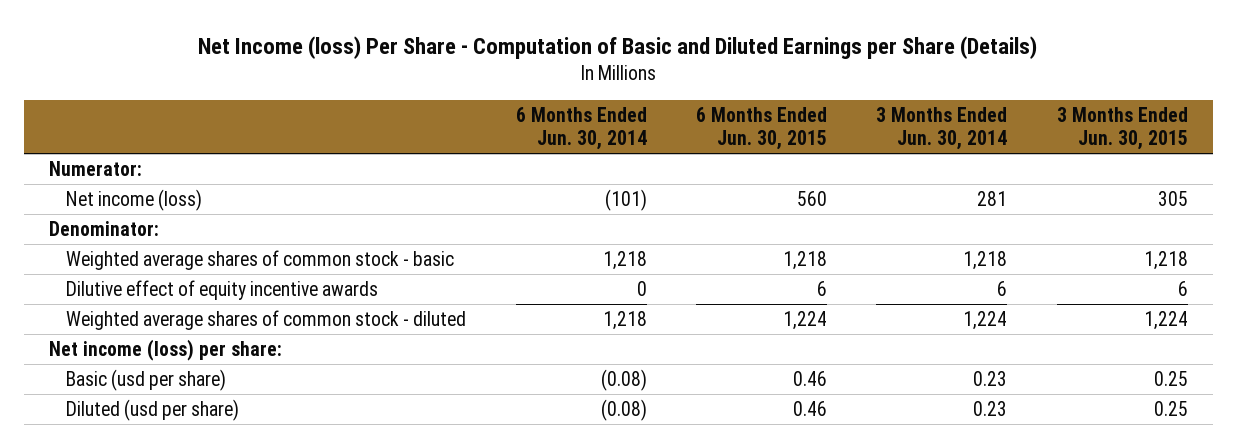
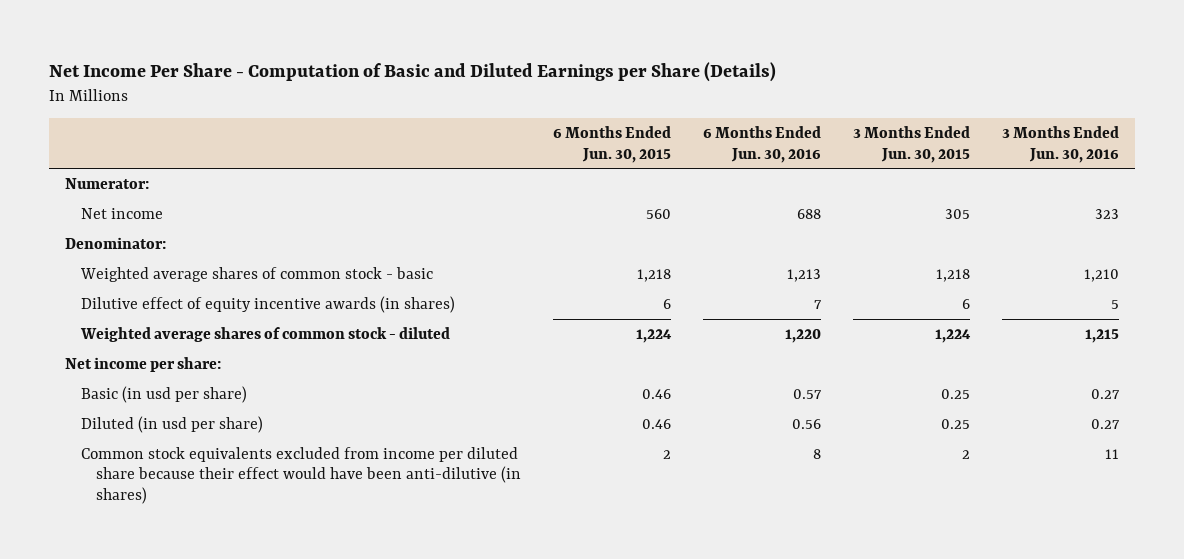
[198,36,1038,60] Net Income (loss) Per Share - Computation of Basic and Diluted Earnings per Share (Details) -> [49,61,777,82] Net Income Per Share - Computation of Basic and Diluted Earnings per Share (Details)
[515,106,647,150] 6 Months Ended Jun. 30, 2014 -> none
[876,106,1008,150] 3 Months Ended Jun. 30, 2014 -> none
none -> [702,126,821,163] 6 Months Ended Jun. 30, 2016
none -> [1001,126,1119,163] 3 Months Ended Jun. 30, 2016
[66,189,203,212] Net income (loss) -> [80,207,163,219] Net income
[66,280,379,301] Dilutive effect of equity incentive awards -> [80,295,455,313] Dilutive effect of equity incentive awards (in shares)
[48,339,282,362] Net income (loss) per share: -> [65,356,222,372] Net income per share:
[66,369,227,392] Basic (usd per share) -> [80,385,247,403] Basic (in usd per share)
[66,399,240,422] Diluted (usd per share) -> [80,415,263,433] Diluted (in usd per share)
none -> [80,446,522,504] Common stock equivalents excluded from income per diluted share because their effect would have been anti-dilutive (in shares)

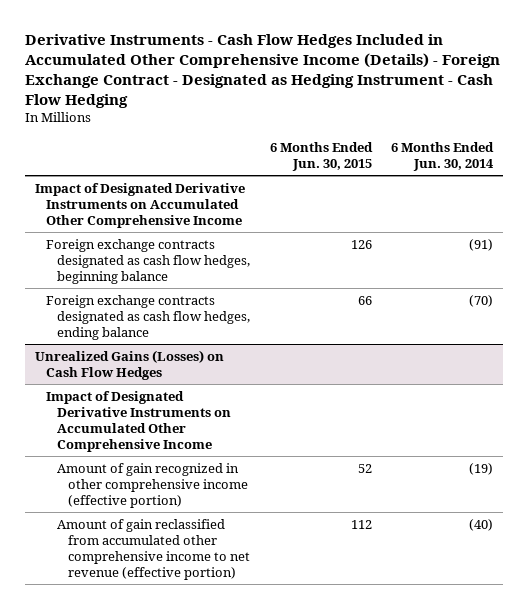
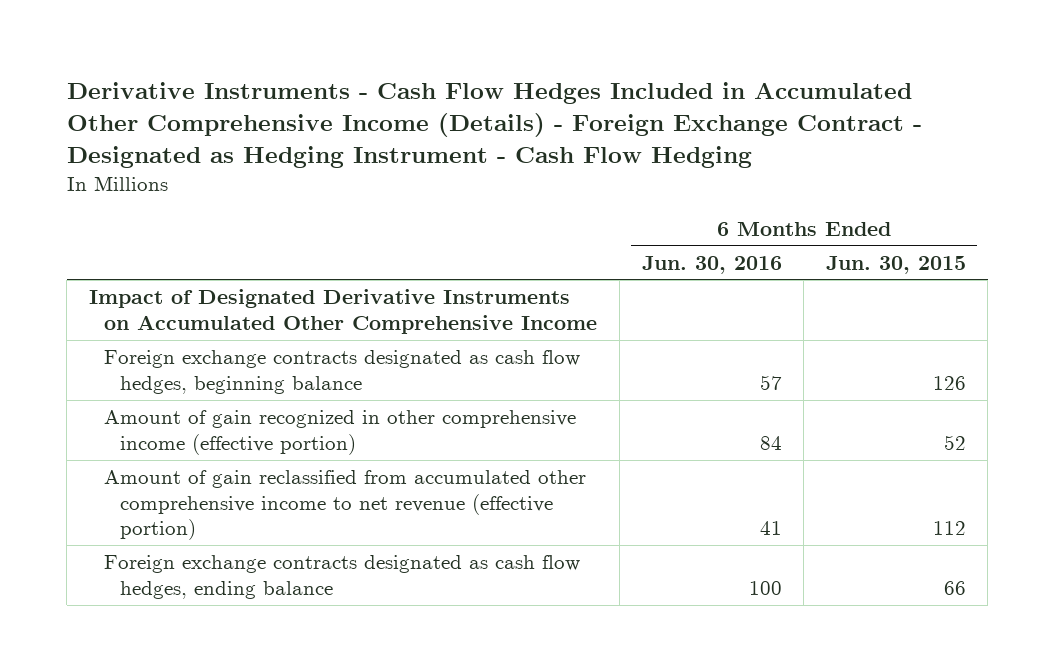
[391,141,495,171] 6 Months Ended Jun. 30, 2014 -> none
none -> [641,255,782,274] Jun. 30, 2016
[34,349,224,380] Unrealized Gains (Losses) on Cash Flow Hedges -> none
[45,390,232,452] Impact of Designated Derivative Instruments on Accumulated Other Comprehensive Income -> none
[45,294,251,340] Foreign exchange contracts designated as cash flow hedges, ending balance -> [104,555,581,599] Foreign exchange contracts designated as cash flow hedges, ending balance

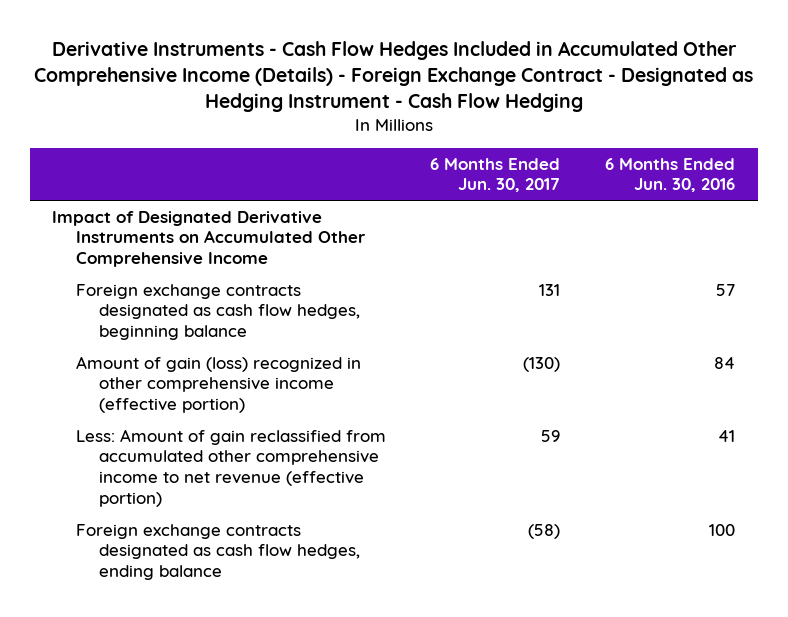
[825,255,966,274] Jun. 30, 2015 -> none
none -> [430,157,561,193] 6 Months Ended Jun. 30, 2017
[104,410,577,455] Amount of gain recognized in other comprehensive income (effective portion) -> [75,355,361,414] Amount of gain (loss) recognized in other comprehensive income (effective portion)
[104,470,587,541] Amount of gain reclassified from accumulated other comprehensive income to net revenue (effective portion) -> [75,428,386,507] Less: Amount of gain reclassified from accumulated other comprehensive income to net revenue (effective portion)

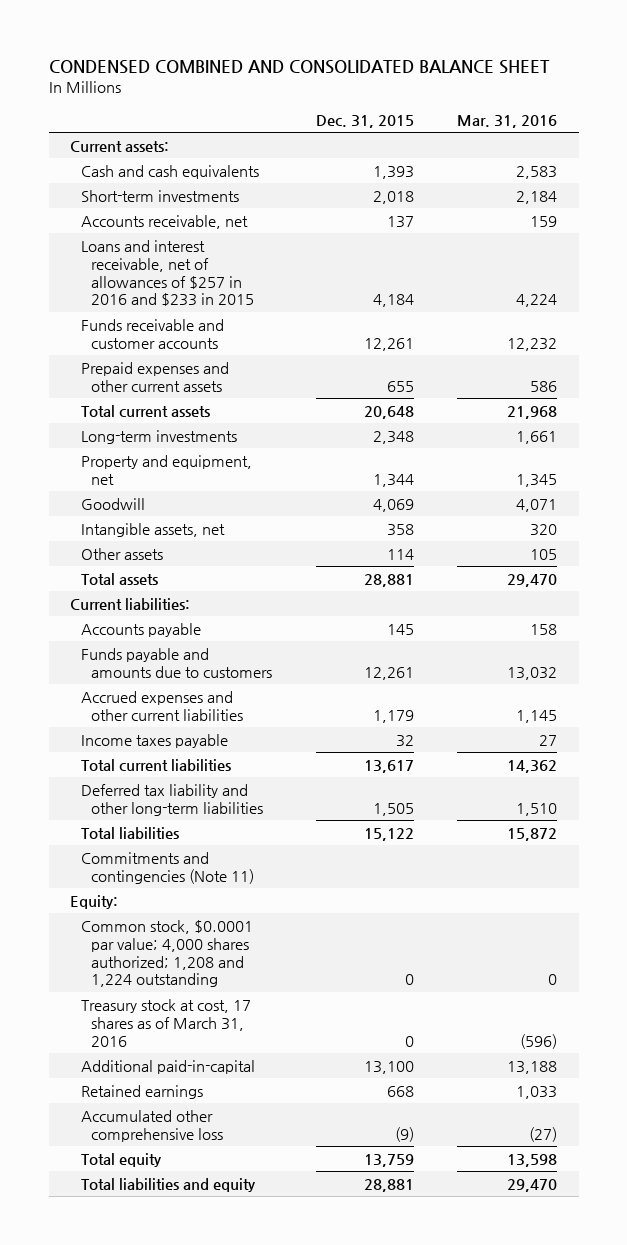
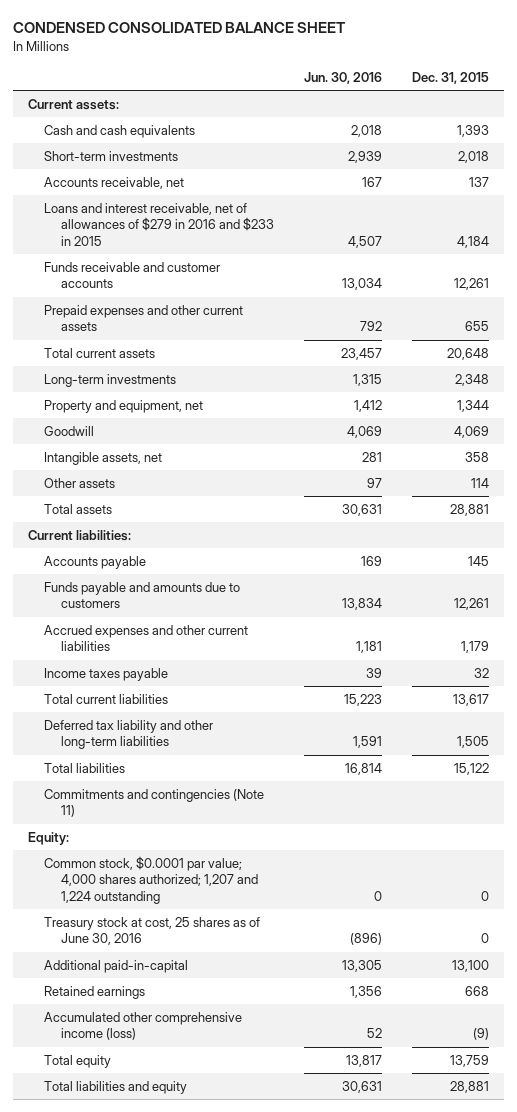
[48,59,550,74] CONDENSED COMBINED AND CONSOLIDATED BALANCE SHEET -> [12,21,346,33] CONDENSED CONSOLIDATED BALANCE SHEET
[456,114,557,128] Mar. 31, 2016 -> none
none -> [303,71,382,84] Jun. 30, 2016
[80,239,255,307] Loans and interest receivable, net of allowances of $257 in 2016 and $233 in 2015 -> [44,202,274,246] Loans and interest receivable, net of allowances of $279 in 2016 and $233 in 2015
[80,919,253,988] Common stock, $0.0001 par value; 4,000 shares authorized; 1,208 and 1,224 outstanding -> [44,855,258,904] Common stock, $0.0001 par value; 4,000 shares authorized; 1,207 and 1,224 outstanding
[80,998,251,1047] Treasury stock at cost, 17 shares as of March 31, 2016 -> [44,916,261,946] Treasury stock at cost, 25 shares as of June 30, 2016
[80,1109,224,1142] Accumulated other comprehensive loss -> [44,1011,243,1041] Accumulated other comprehensive income (loss)

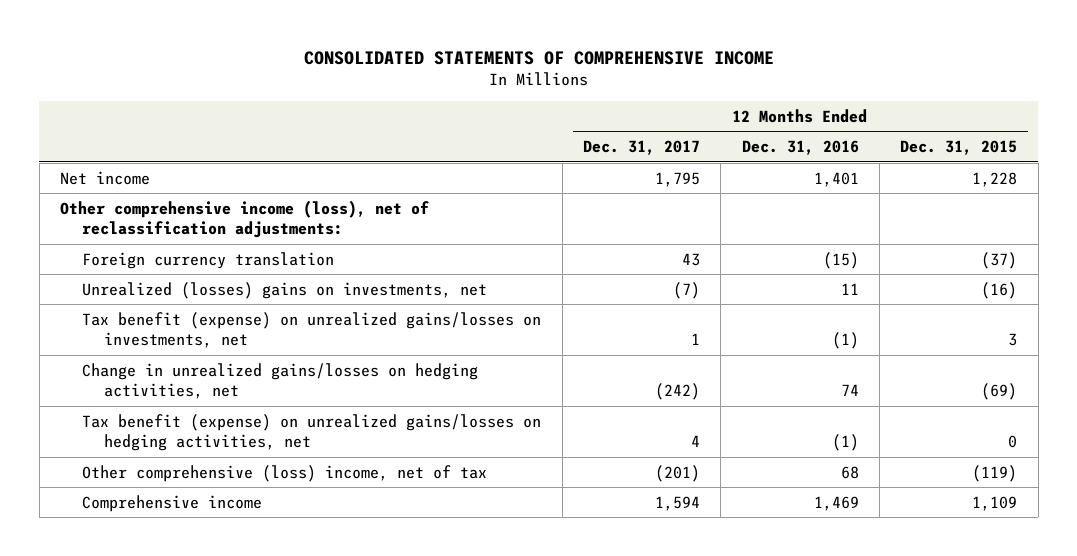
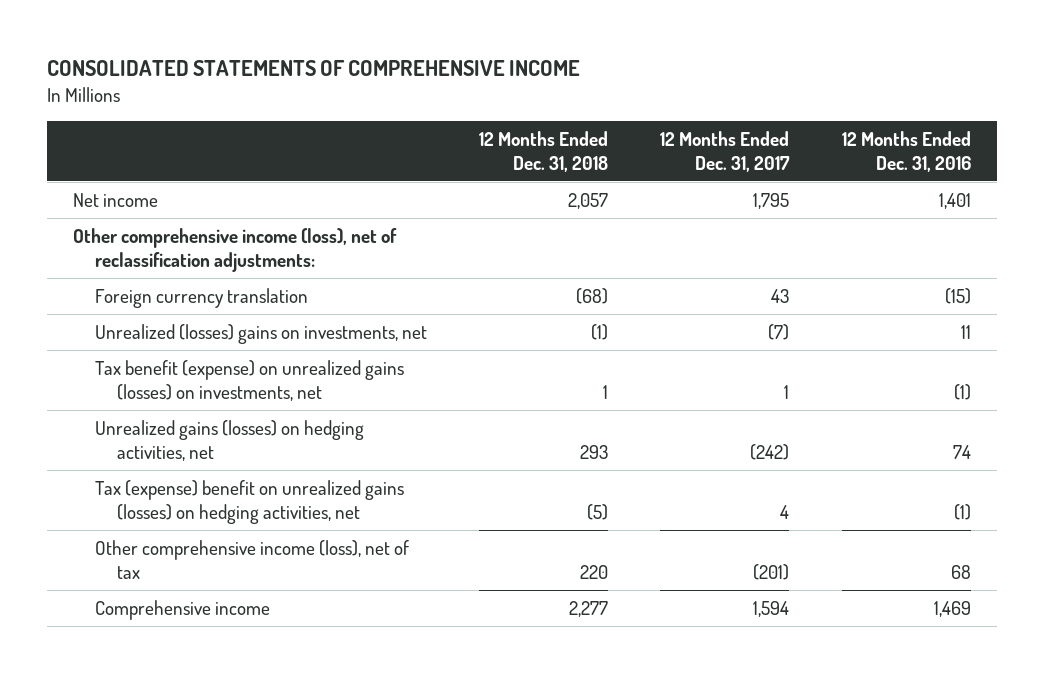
[900,140,1018,156] Dec. 31, 2015 -> none
none -> [479,130,609,172] 12 Months Ended Dec. 31, 2018
[82,311,542,349] Tax benefit (expense) on unrealized gains/losses on investments, net -> [94,359,404,401] Tax benefit (expense) on unrealized gains (losses) on investments, net
[82,362,479,400] Change in unrealized gains/losses on hedging activities, net -> [94,419,364,461] Unrealized gains (losses) on hedging activities, net
[82,413,542,452] Tax benefit (expense) on unrealized gains/losses on hedging activities, net -> [94,479,404,524] Tax (expense) benefit on unrealized gains (losses) on hedging activities, net
[82,464,488,482] Other comprehensive (loss) income, net of tax -> [94,539,409,579] Other comprehensive income (loss), net of tax

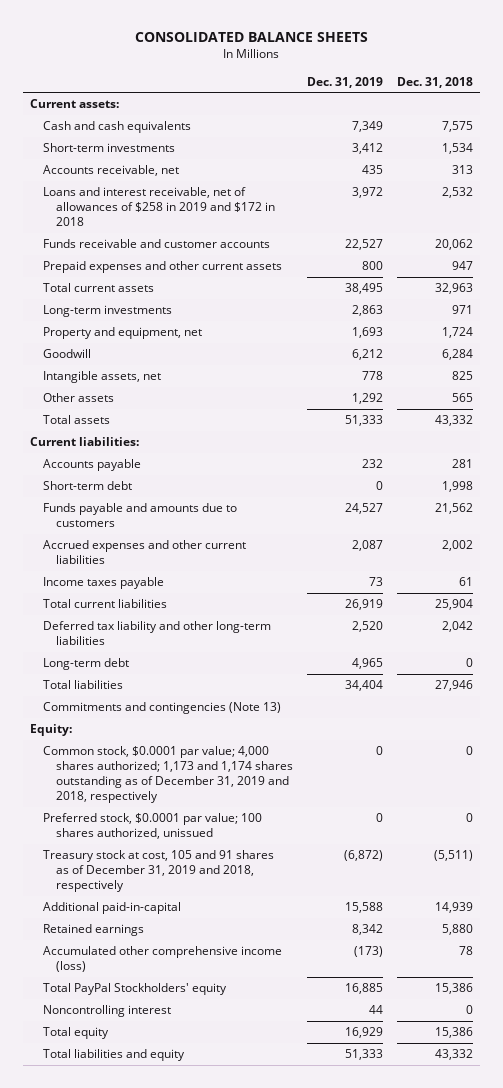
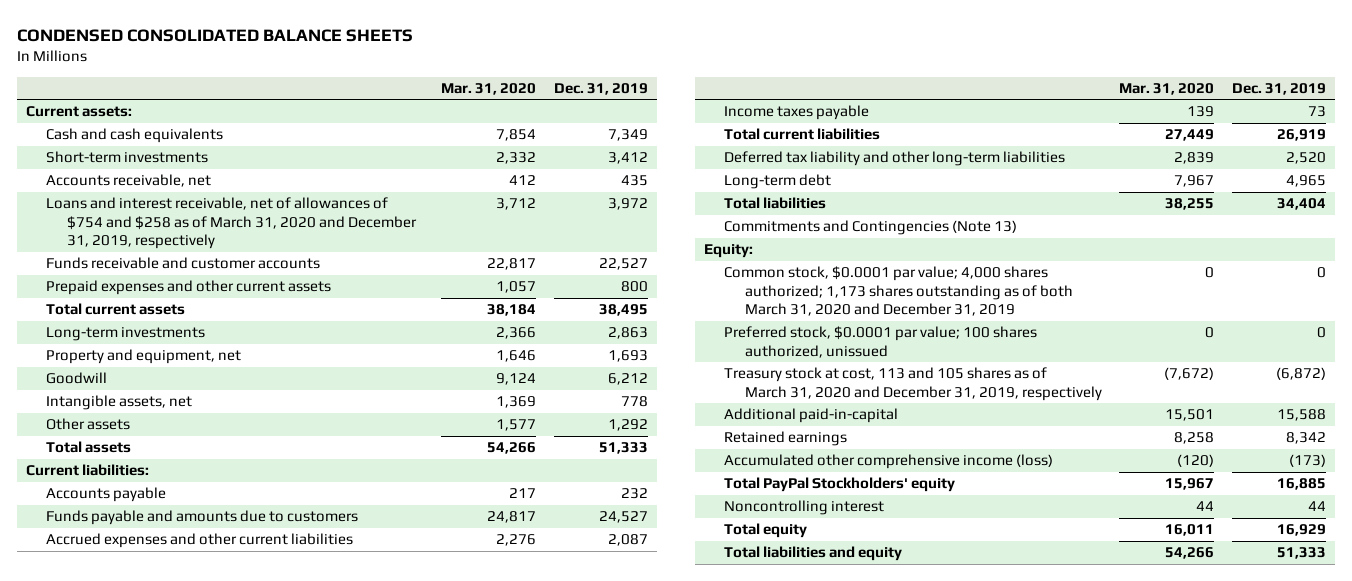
[135,31,369,42] CONSOLIDATED BALANCE SHEETS -> [17,28,414,42] CONDENSED CONSOLIDATED BALANCE SHEETS
[396,76,473,88] Dec. 31, 2018 -> none
none -> [441,82,537,95] Mar. 31, 2020
[42,187,275,227] Loans and interest receivable, net of allowances of $258 in 2019 and $172 in 2018 -> [46,197,417,250] Loans and interest receivable, net of allowances of $754 and $258 as of March 31, 2020 and December 31, 2019, respectively
[42,481,132,491] Short-term debt -> none
[42,702,281,715] Commitments and contingencies (Note 13) -> [724,220,1018,236] Commitments and Contingencies (Note 13)
[42,746,293,803] Common stock, $0.0001 par value; 4,000 shares authorized; 1,173 and 1,174 shares outstanding as of December 31, 2019 and 2018, respectively -> [724,266,1073,317] Common stock, $0.0001 par value; 4,000 shares authorized; 1,173 shares outstanding as of both March 31, 2020 and December 31, 2019
[42,850,274,893] Treasury stock at cost, 105 and 91 shares as of December 31, 2019 and 2018, respectively -> [724,367,1102,401] Treasury stock at cost, 113 and 105 shares as of March 31, 2020 and December 31, 2019, respectively

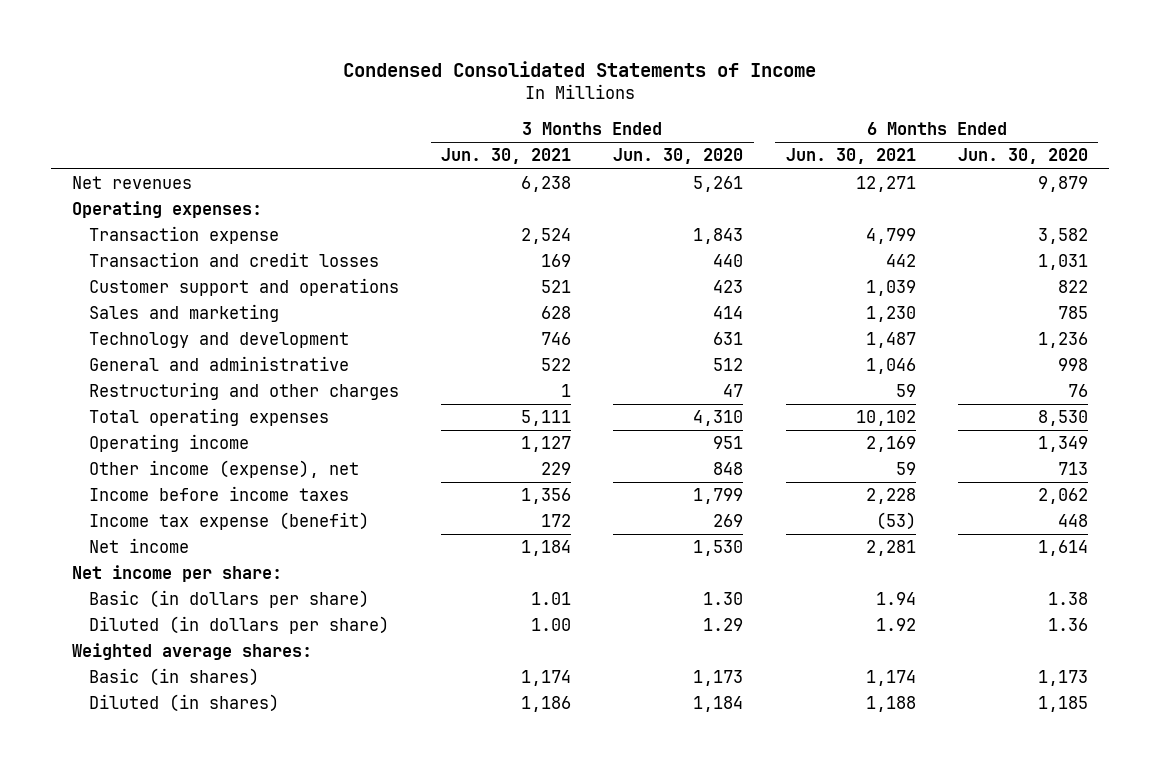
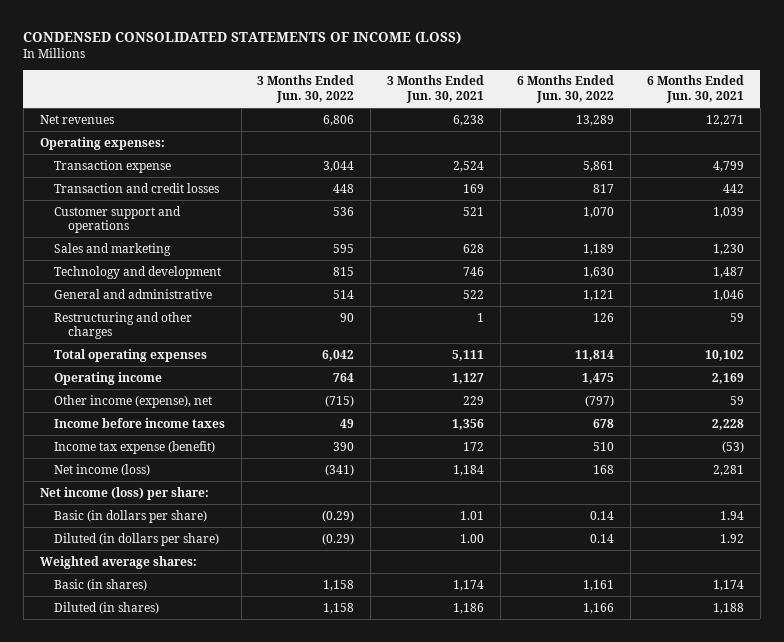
[342,60,816,77] Condensed Consolidated Statements of Income -> [23,30,462,44] CONDENSED CONSOLIDATED STATEMENTS OF INCOME (LOSS)
[613,148,744,165] Jun. 30, 2020 -> none
[957,148,1088,165] Jun. 30, 2020 -> none
none -> [257,75,355,103] 3 Months Ended Jun. 30, 2022
none -> [517,75,615,103] 6 Months Ended Jun. 30, 2022
[89,538,190,554] Net income -> [53,463,150,476] Net income (loss)
[71,565,282,583] Net income per share: -> [39,486,209,500] Net income (loss) per share:

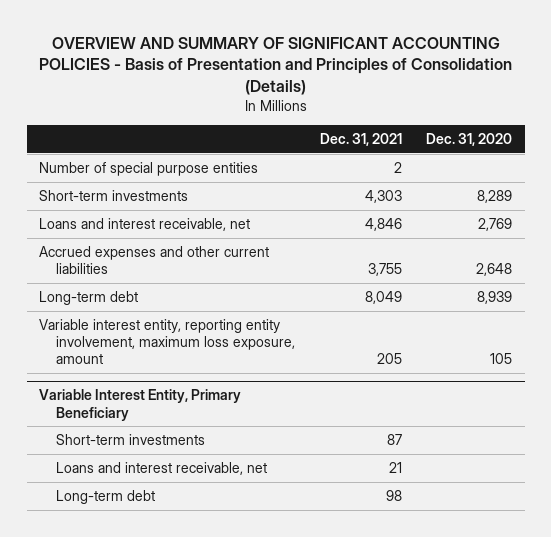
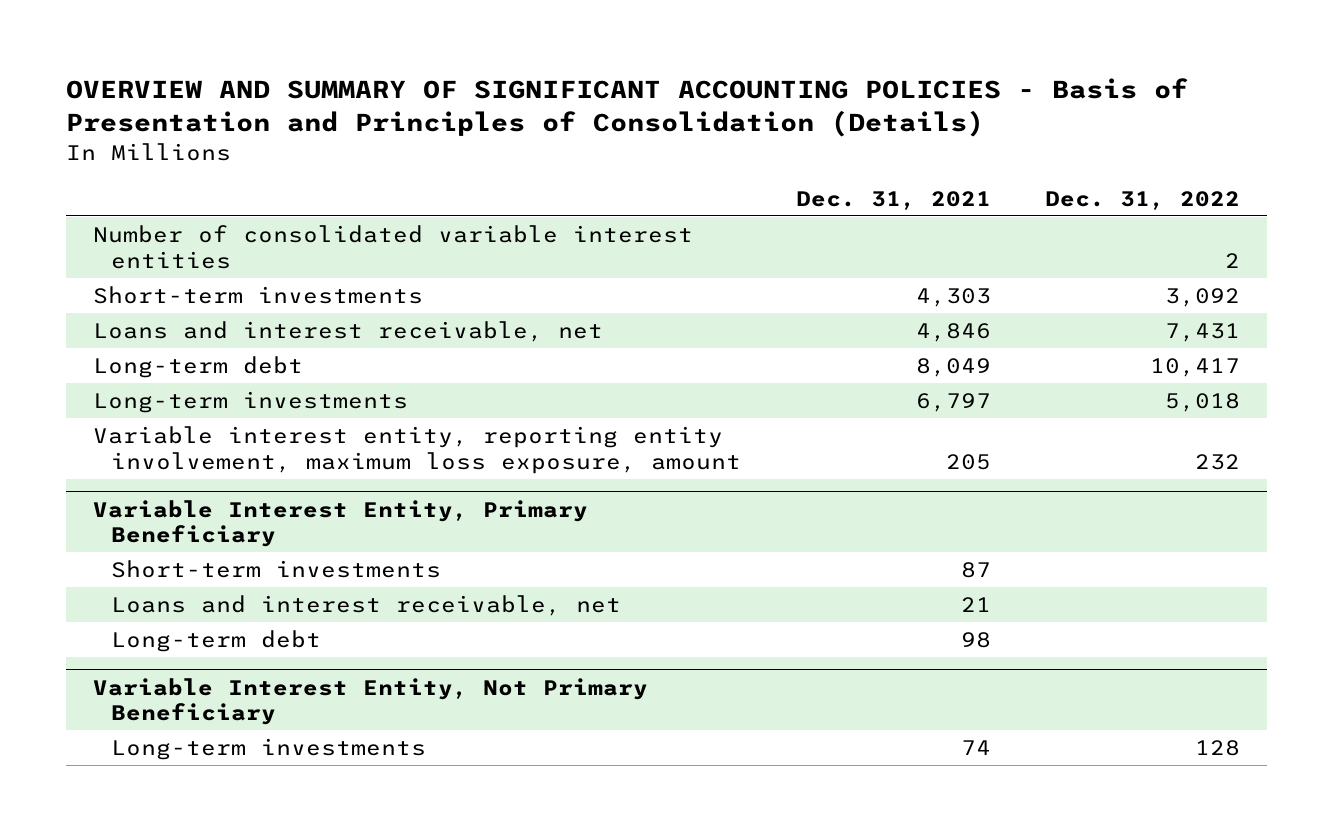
[426,132,513,146] Dec. 31, 2020 -> none
none -> [1045,190,1241,210] Dec. 31, 2022
[39,161,259,176] Number of special purpose entities -> none
none -> [92,224,693,269] Number of consolidated variable interest entities
[39,245,270,275] Accrued expenses and other current liabilities -> none
none -> [92,390,408,413] Long-term investments
none -> [92,677,648,726] Variable Interest Entity, Not Primary Beneficiary
none -> [111,737,427,760] Long-term investments

